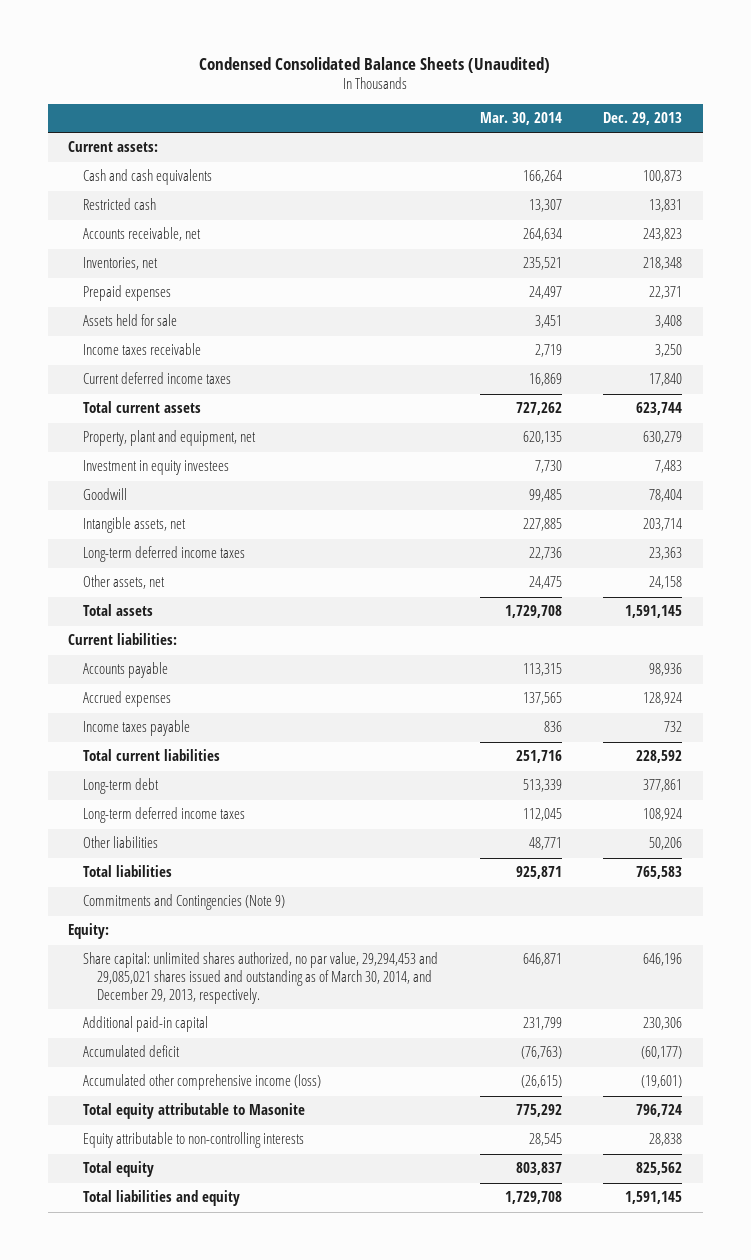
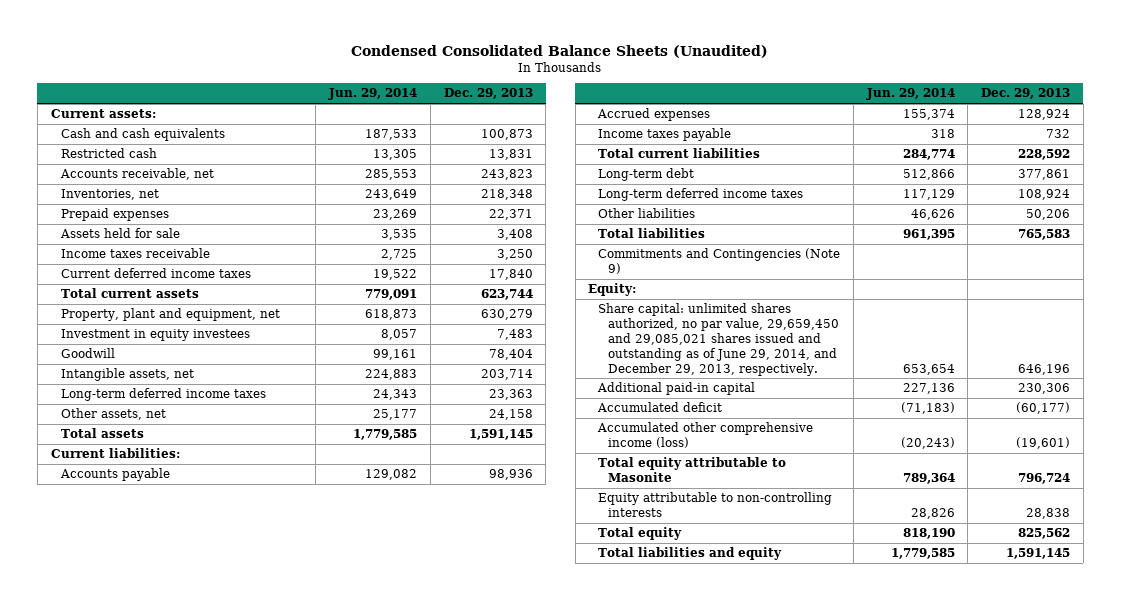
[479,112,562,126] Mar. 30, 2014 -> none
none -> [328,88,418,101] Jun. 29, 2014
[82,952,438,1004] Share capital: unlimited shares authorized, no par value, 29,294,453 and 29,085,021 shares issued and outstanding as of March 30, 2014, and December 29, 2013, respectively. -> [598,303,840,376] Share capital: unlimited shares authorized, no par value, 29,659,450 and 29,085,021 shares issued and outstanding as of June 29, 2014, and December 29, 2013, respectively.

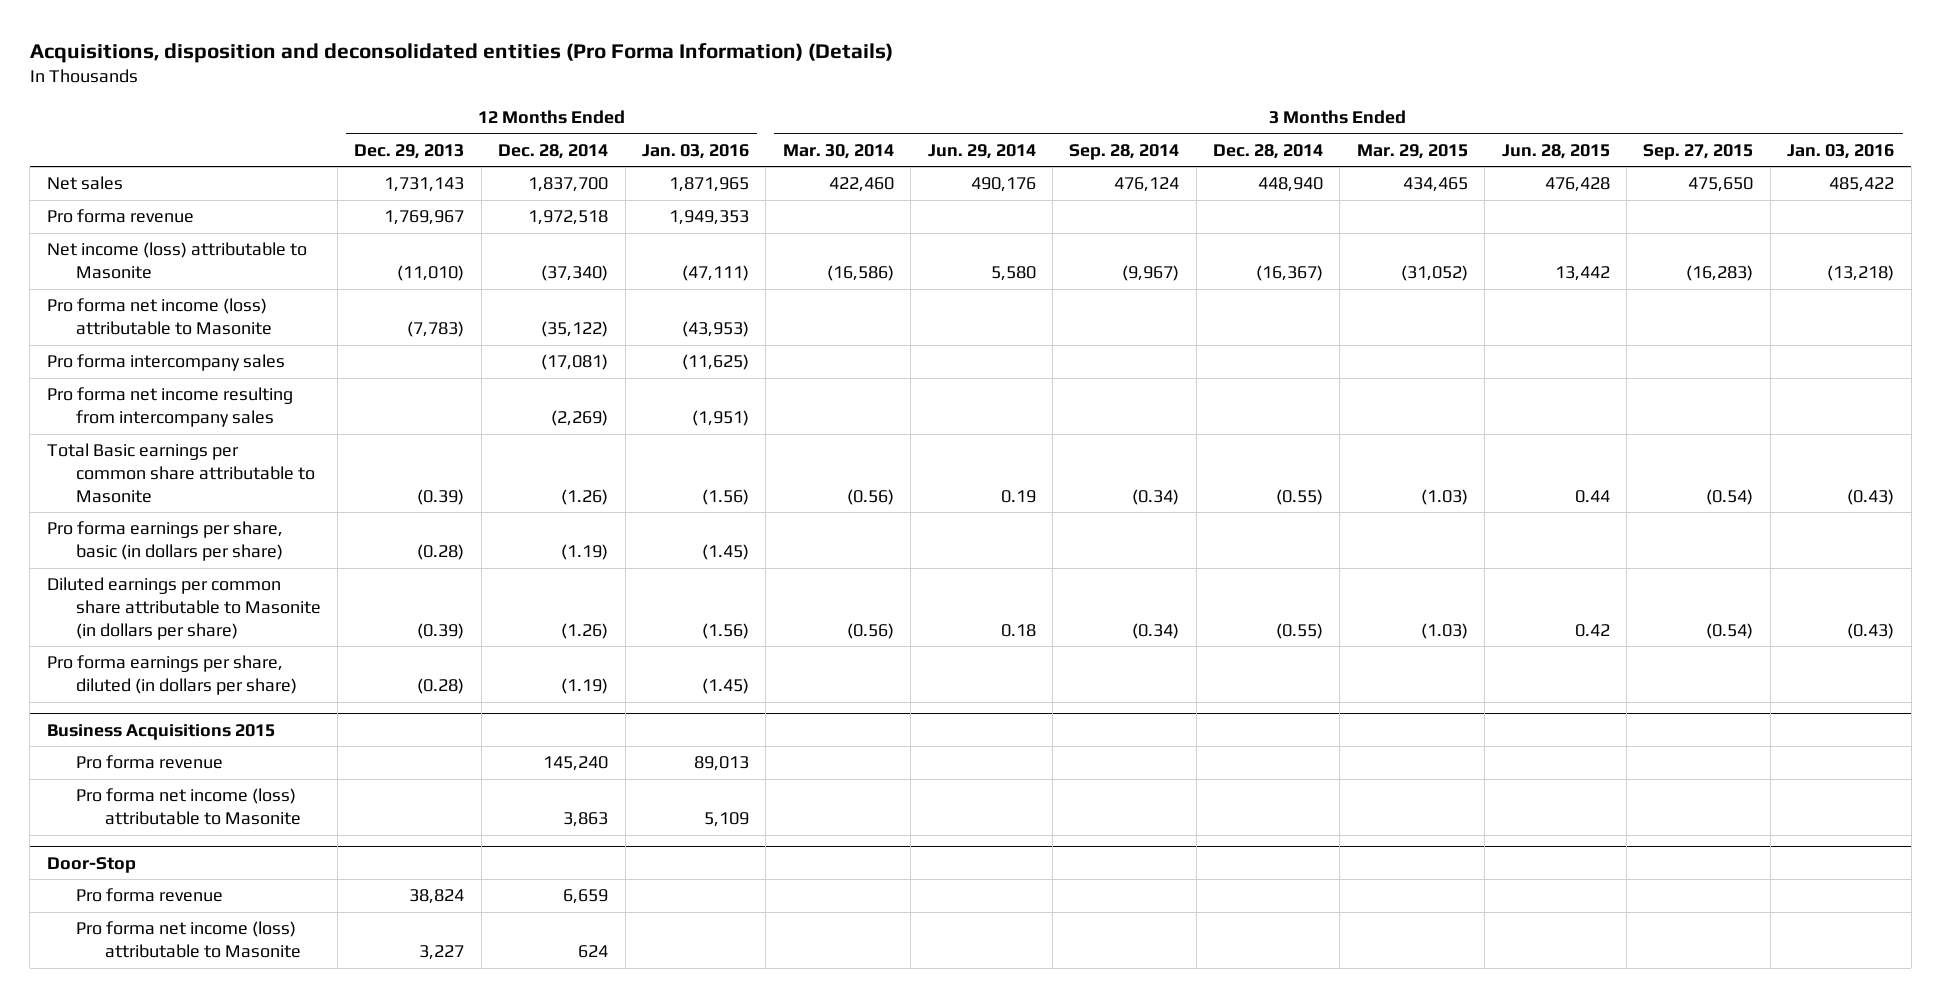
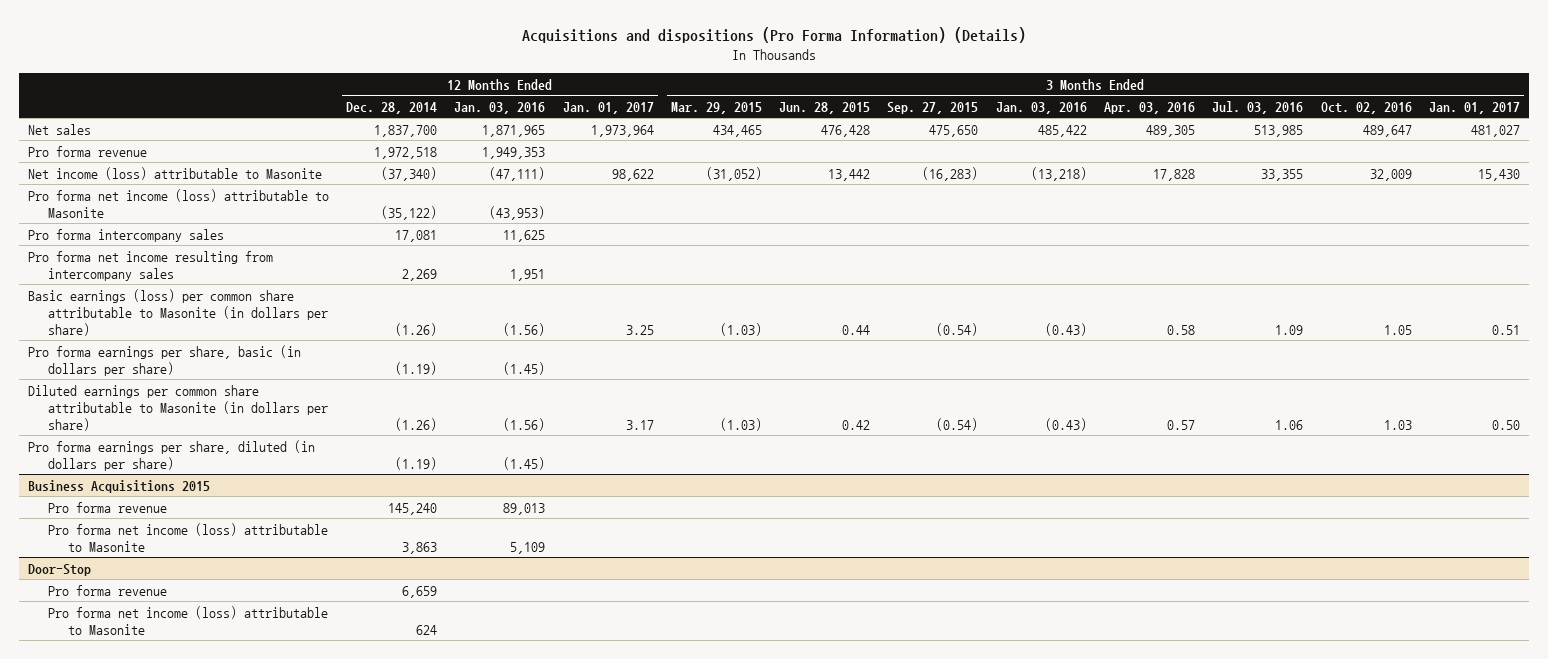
[29,42,893,63] Acquisitions, disposition and deconsolidated entities (Pro Forma Information) (Details) -> [521,27,1026,44] Acquisitions and dispositions (Pro Forma Information) (Details)
[354,143,465,159] Dec. 29, 2013 -> none
[782,143,894,159] Mar. 30, 2014 -> none
[927,143,1036,159] Jun. 29, 2014 -> none
[1069,143,1180,160] Sep. 28, 2014 -> none
[1213,143,1324,159] Dec. 28, 2014 -> none
none -> [562,101,654,114] Jan. 01, 2017
none -> [1104,101,1196,114] Apr. 03, 2016
none -> [1212,100,1304,114] Jul. 03, 2016
none -> [1320,101,1412,114] Oct. 02, 2016
none -> [1429,101,1521,114] Jan. 01, 2017
[541,354,609,371] (17,081) -> [394,229,437,242] 17,081
[681,354,749,371] (11,625) -> [503,229,546,242] 11,625
[551,410,609,427] (2,269) -> [401,268,437,281] 2,269
[691,410,749,427] (1,951) -> [510,268,546,281] 1,951
[46,443,315,503] Total Basic earnings per common share attributable to Masonite -> [27,288,328,336] Basic earnings (loss) per common share attributable to Masonite (in dollars per share)

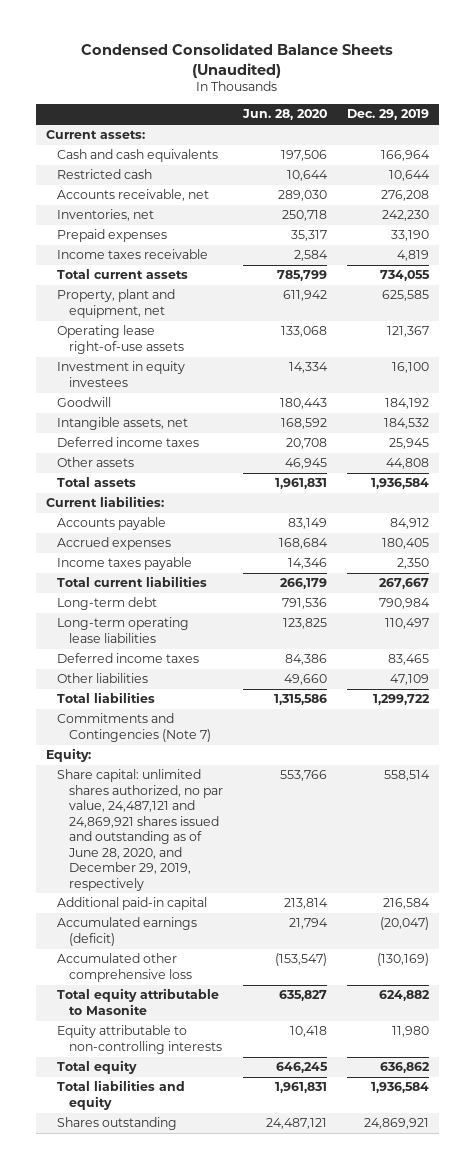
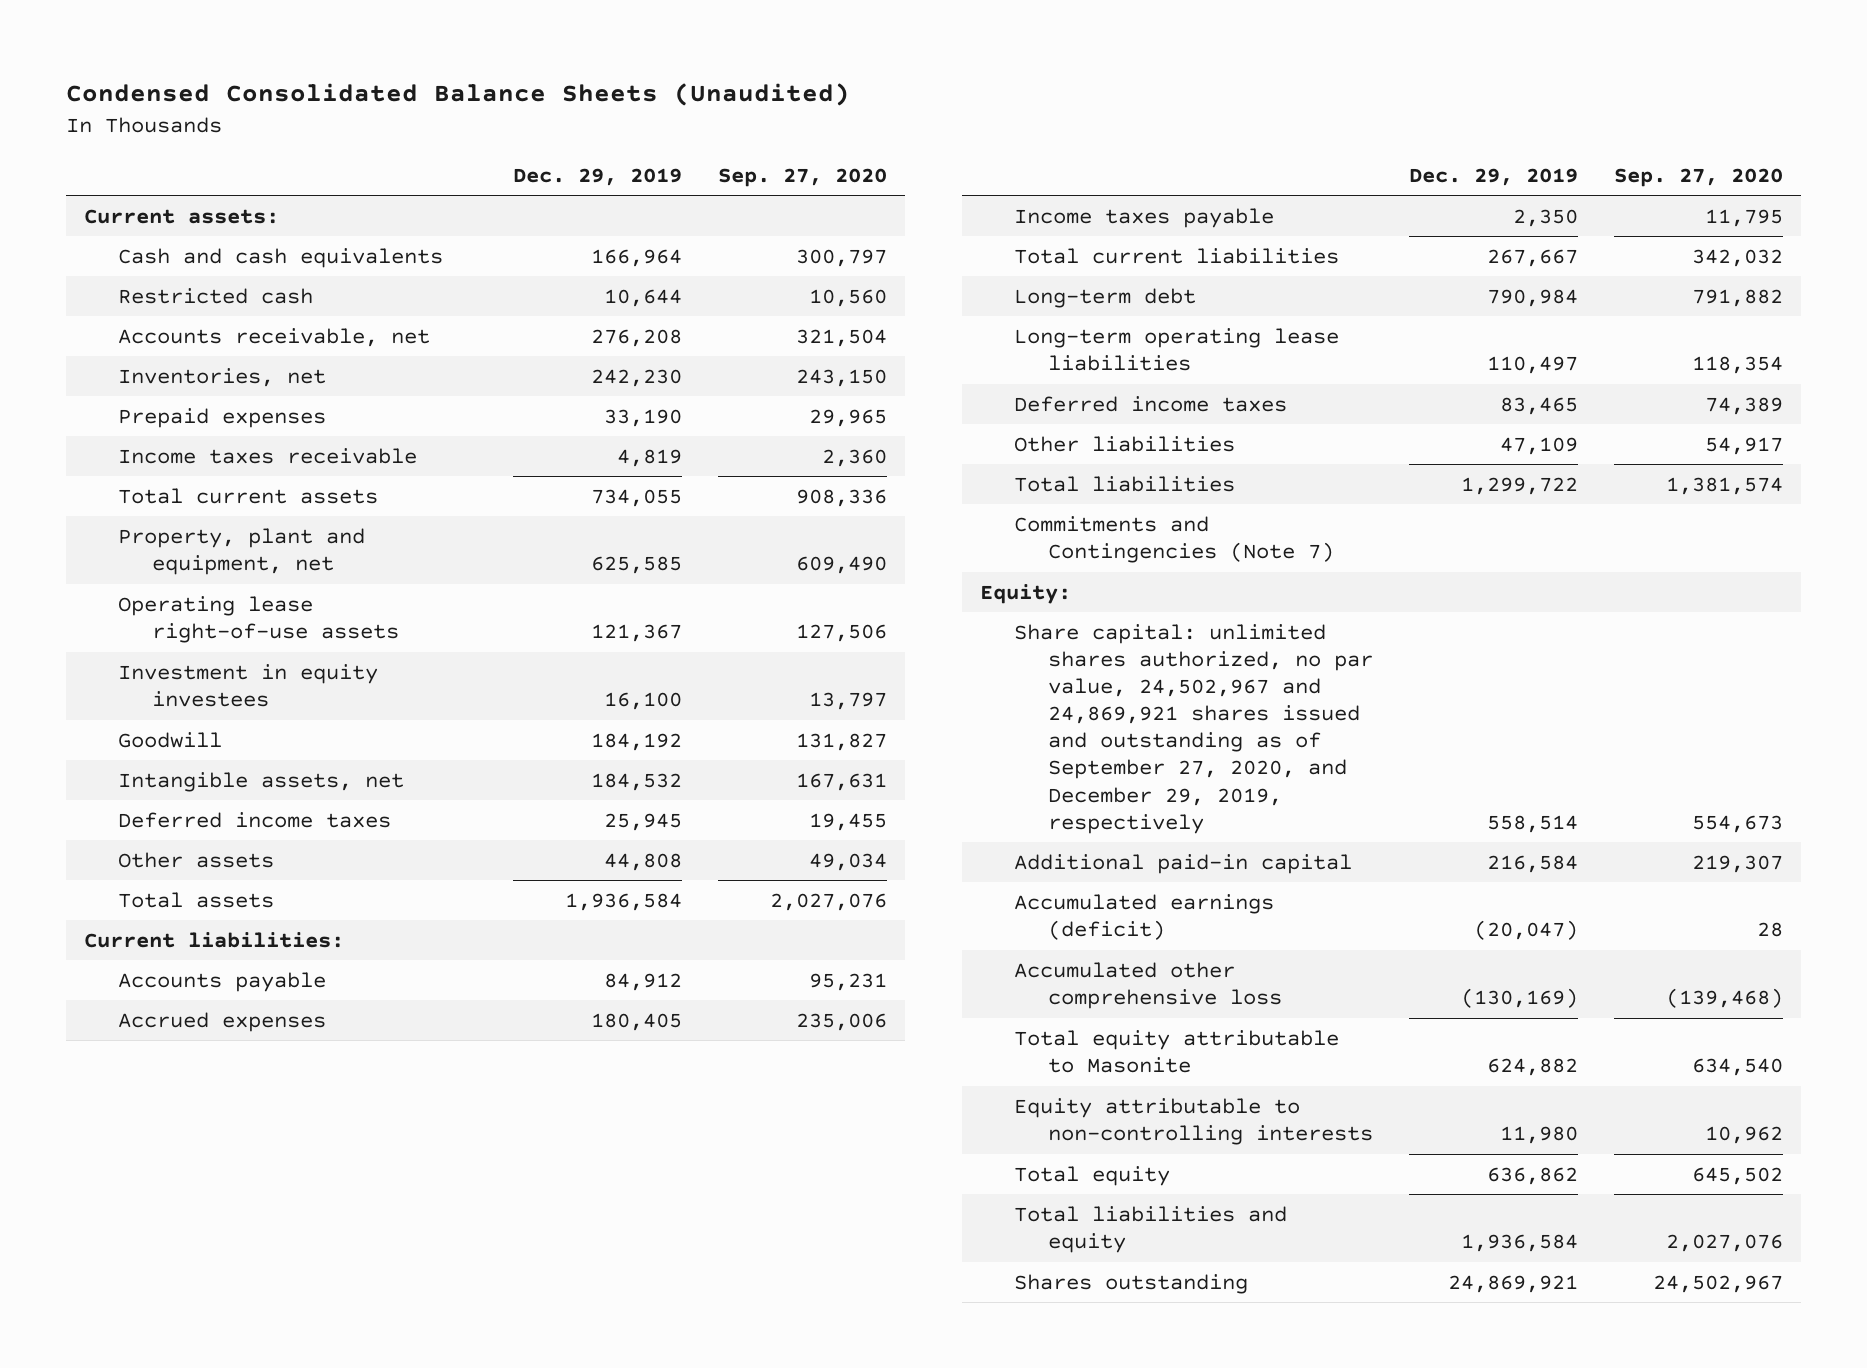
[241,109,327,121] Jun. 28, 2020 -> none
none -> [718,167,888,187] Sep. 27, 2020
[57,769,223,891] Share capital: unlimited shares authorized, no par value, 24,487,121 and 24,869,921 shares issued and outstanding as of June 28, 2020, and December 29, 2019, respectively -> [1014,623,1374,834] Share capital: unlimited shares authorized, no par value, 24,502,967 and 24,869,921 shares issued and outstanding as of September 27, 2020, and December 29, 2019, respectively

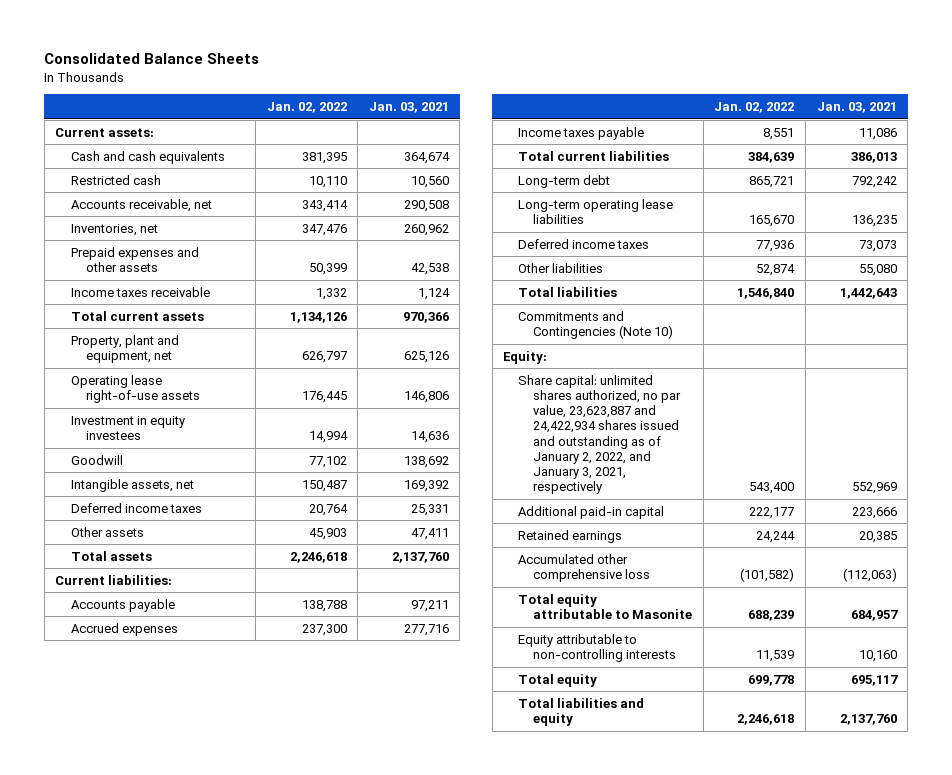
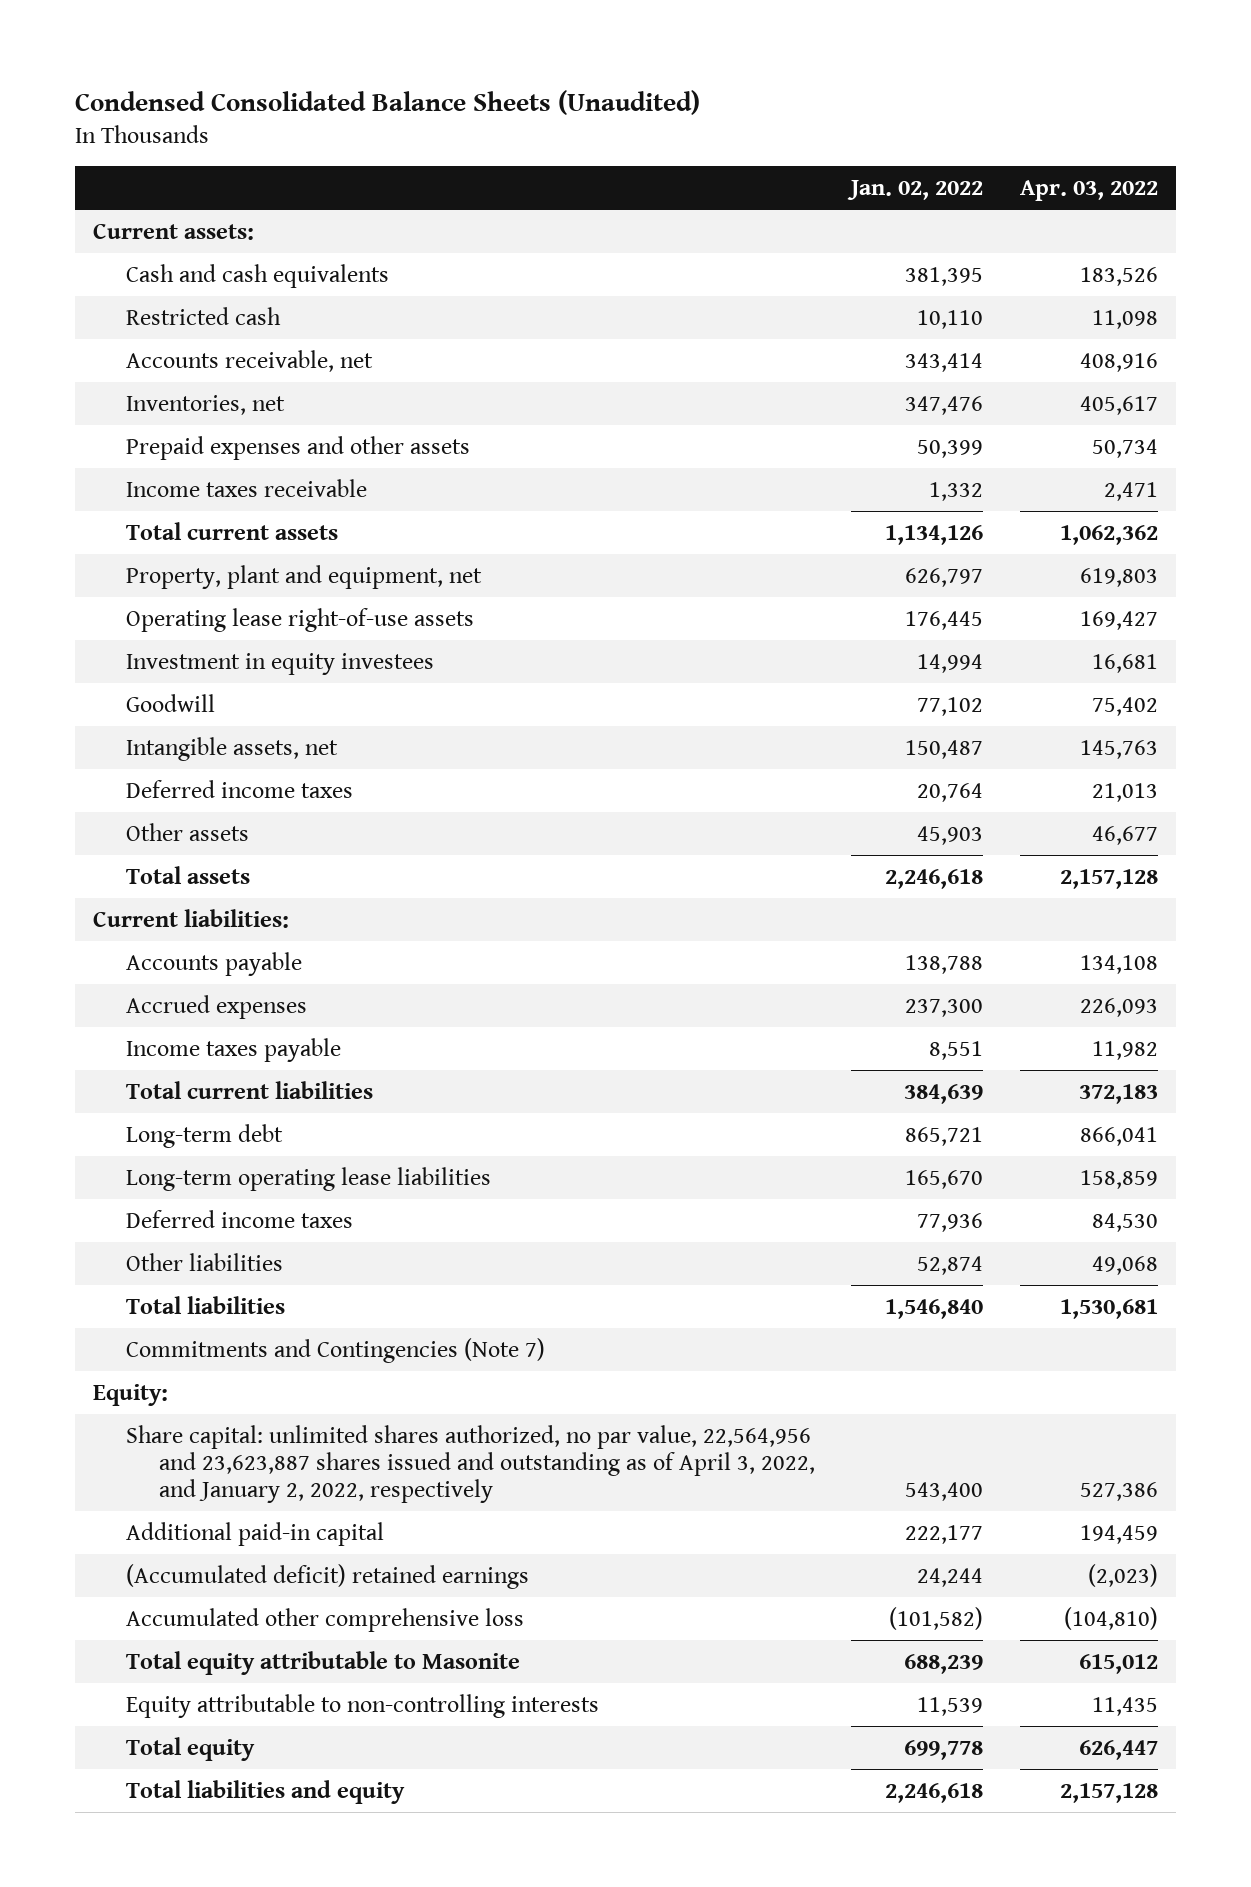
[44,53,260,65] Consolidated Balance Sheets -> [74,90,700,116] Condensed Consolidated Balance Sheets (Unaudited)
[368,102,449,114] Jan. 03, 2021 -> none
none -> [1019,180,1158,202] Apr. 03, 2022
[518,310,674,339] Commitments and Contingencies (Note 10) -> [126,1337,546,1363] Commitments and Contingencies (Note 7)
[518,374,682,495] Share capital: unlimited shares authorized, no par value, 23,623,887 and 24,422,934 shares issued and outstanding as of January 2, 2022, and January 3, 2021, respectively -> [126,1424,815,1503] Share capital: unlimited shares authorized, no par value, 22,564,956 and 23,623,887 shares issued and outstanding as of April 3, 2022, and January 2, 2022, respectively
[518,529,623,543] Retained earnings -> [126,1563,530,1589] (Accumulated deficit) retained earnings

